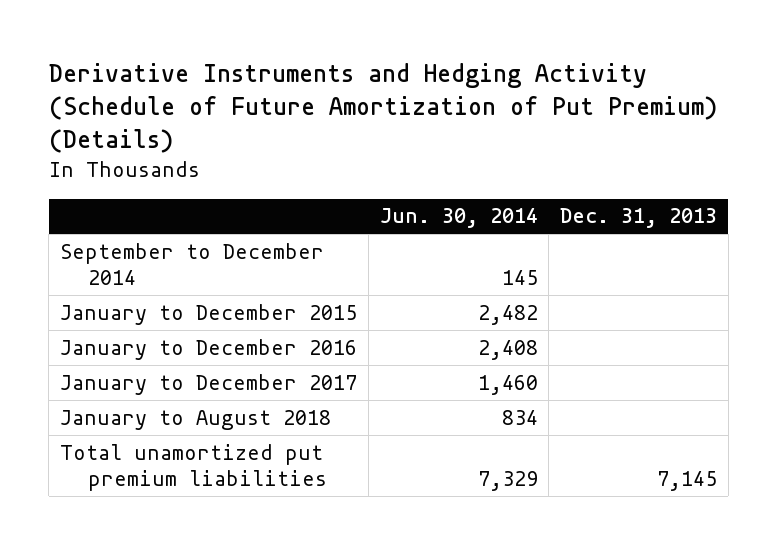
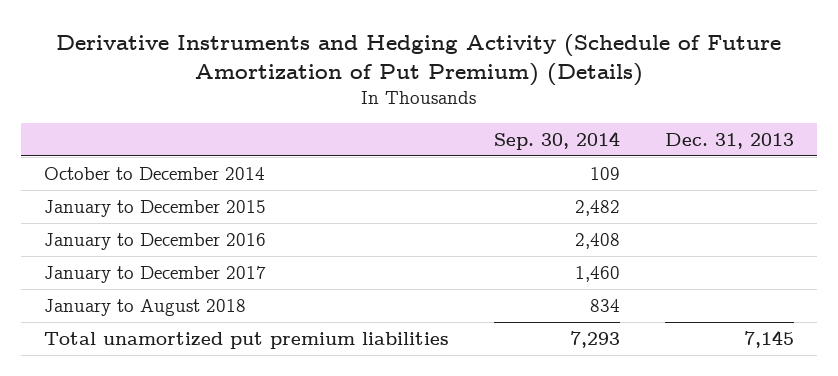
[379,208,538,229] Jun. 30, 2014 -> none
none -> [494,130,621,150] Sep. 30, 2014
[60,242,325,286] September to December 2014 -> [44,167,266,181] October to December 2014

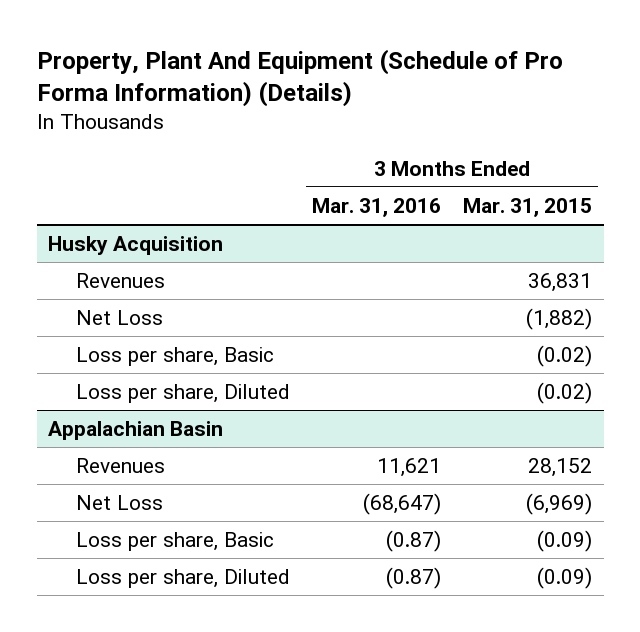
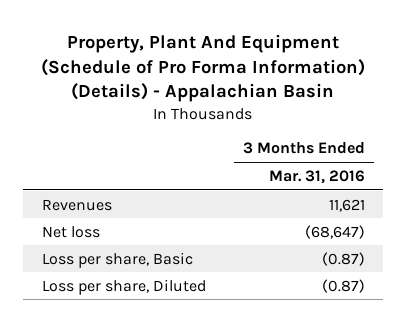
[36,48,563,108] Property, Plant And Equipment (Schedule of Pro Forma Information) (Details) -> [41,34,366,103] Property, Plant And Equipment (Schedule of Pro Forma Information) (Details) - Appalachian Basin
[463,197,593,217] Mar. 31, 2015 -> none
[47,235,223,255] Husky Acquisition -> none
[75,272,165,288] Revenues -> none
[75,309,163,325] Net Loss -> none
[75,346,274,366] Loss per share, Basic -> none
[75,383,290,403] Loss per share, Diluted -> none
[47,420,223,440] Appalachian Basin -> none
[75,494,163,510] Net Loss -> [41,225,100,238] Net loss

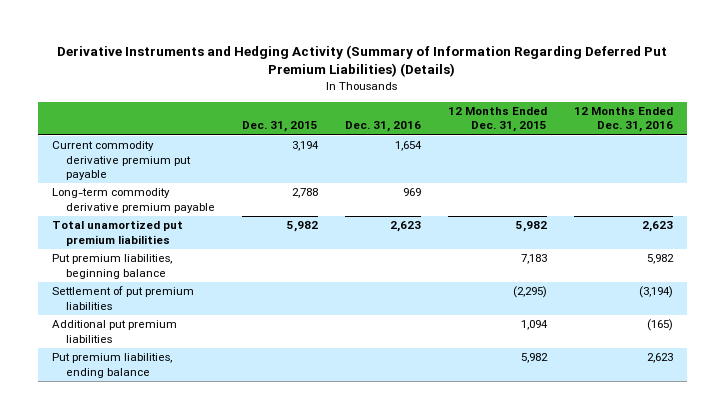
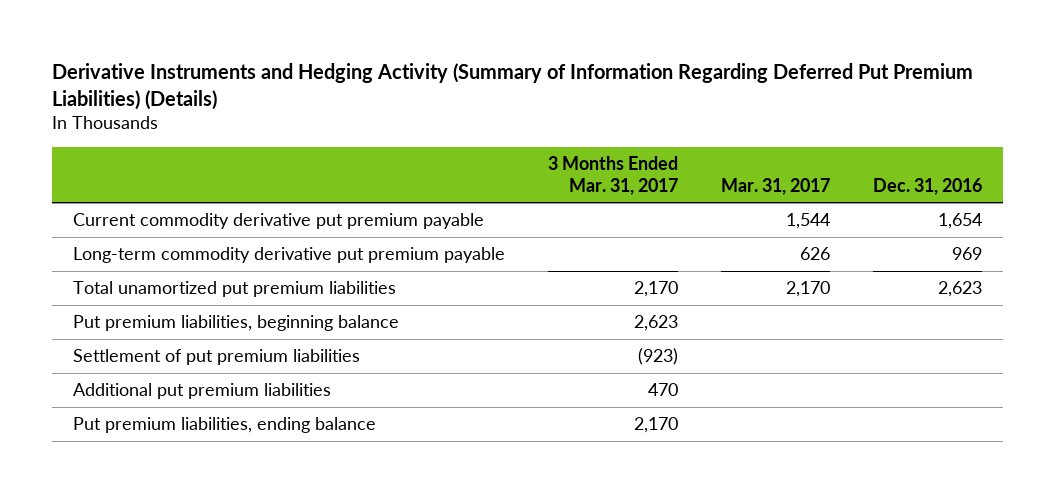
[241,121,318,133] Dec. 31, 2015 -> none
[448,107,548,133] 12 Months Ended Dec. 31, 2015 -> none
[574,107,674,133] 12 Months Ended Dec. 31, 2016 -> none
none -> [547,155,678,195] 3 Months Ended Mar. 31, 2017
none -> [720,177,830,195] Mar. 31, 2017
[51,141,191,180] Current commodity derivative premium put payable -> [72,213,484,230] Current commodity derivative put premium payable
[51,188,215,213] Long-term commodity derivative premium payable -> [72,247,505,264] Long-term commodity derivative put premium payable

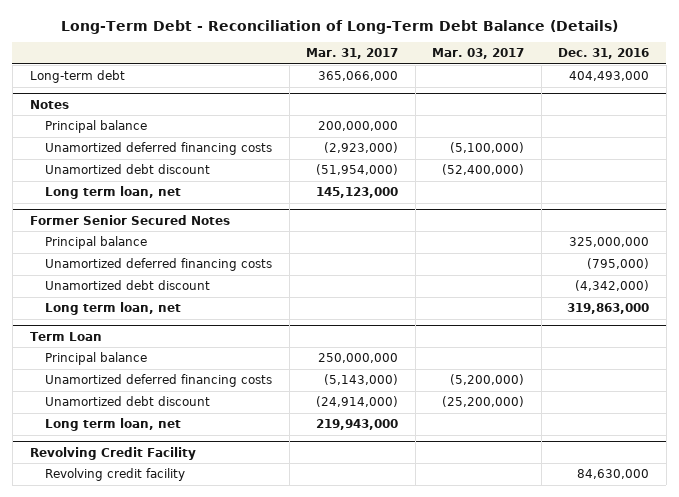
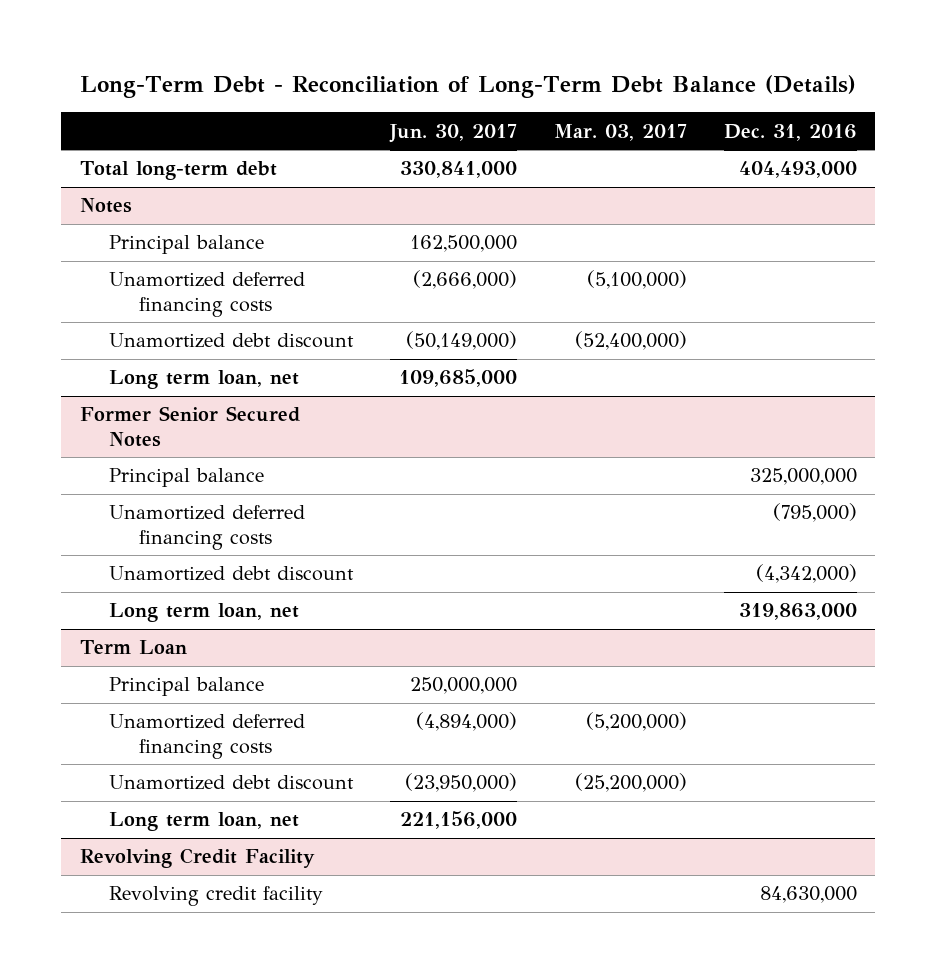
[306,48,399,60] Mar. 31, 2017 -> none
none -> [389,123,518,143] Jun. 30, 2017
[29,70,125,84] Long-term debt -> [79,161,277,181] Total long-term debt

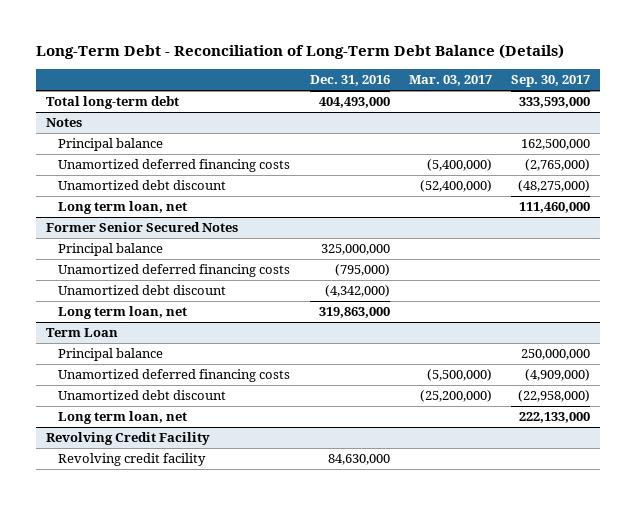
[389,123,518,143] Jun. 30, 2017 -> none
none -> [511,75,591,88] Sep. 30, 2017
[586,270,687,290] (5,100,000) -> [427,159,493,172] (5,400,000)
[585,712,687,732] (5,200,000) -> [427,369,493,382] (5,500,000)

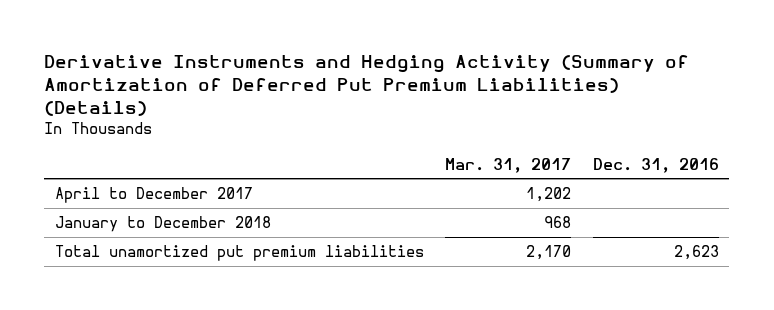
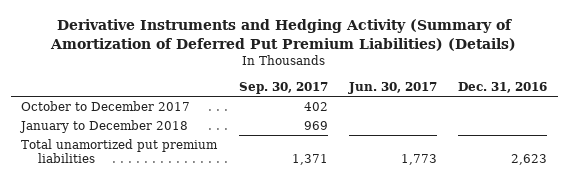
[445,157,572,173] Mar. 31, 2017 -> none
none -> [238,82,328,95] Sep. 30, 2017
none -> [348,82,438,95] Jun. 30, 2017
[55,187,254,204] April to December 2017 -> [21,100,191,111] October to December 2017

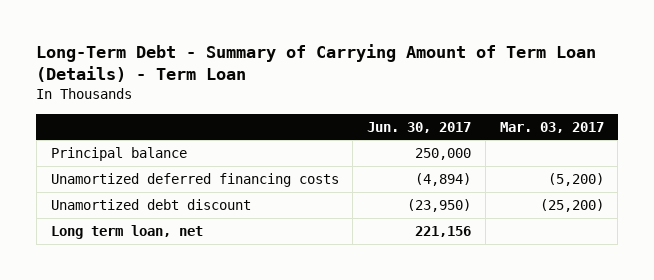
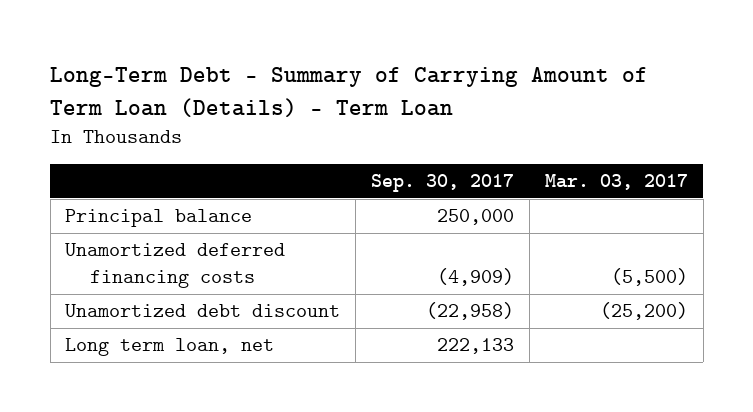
[367,121,472,133] Jun. 30, 2017 -> none
none -> [371,174,515,193] Sep. 30, 2017
[547,173,604,187] (5,200) -> [610,267,688,286] (5,500)

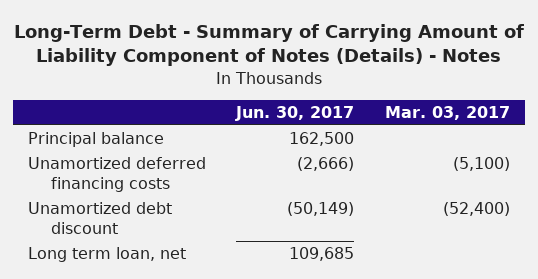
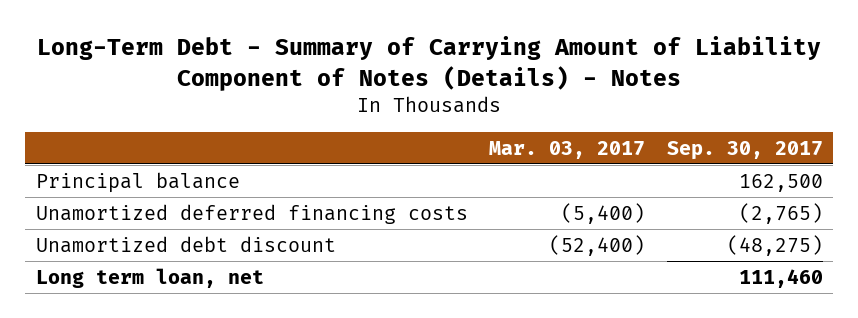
[235,106,355,122] Jun. 30, 2017 -> none
none -> [666,140,823,160] Sep. 30, 2017
[452,157,510,172] (5,100) -> [561,202,646,224] (5,400)

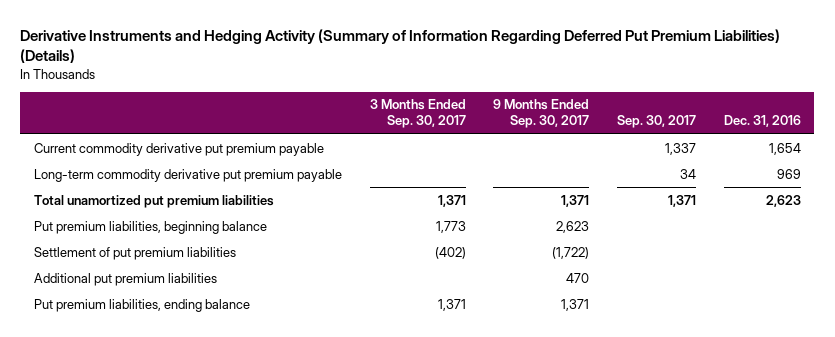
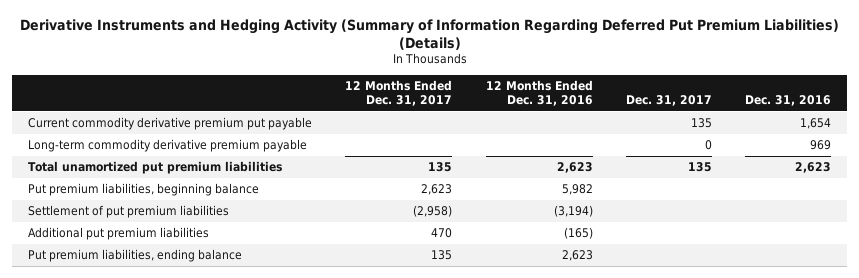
[369,99,466,129] 3 Months Ended Sep. 30, 2017 -> none
[493,99,590,129] 9 Months Ended Sep. 30, 2017 -> none
[616,115,696,129] Sep. 30, 2017 -> none
none -> [345,80,453,107] 12 Months Ended Dec. 31, 2017
none -> [485,80,593,107] 12 Months Ended Dec. 31, 2016
none -> [625,95,712,107] Dec. 31, 2017
[34,142,325,156] Current commodity derivative put premium payable -> [28,117,313,131] Current commodity derivative premium put payable
[34,168,343,182] Long-term commodity derivative put premium payable -> [28,139,308,153] Long-term commodity derivative premium payable

